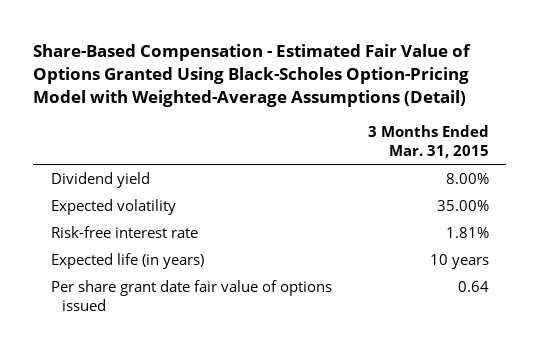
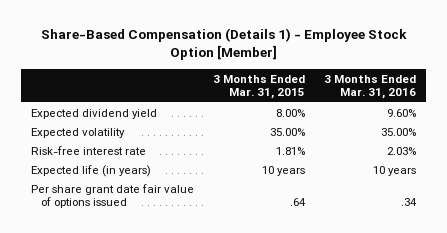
[33,43,472,108] Share-Based Compensation - Estimated Fair Value of Options Granted Using Black-Scholes Option-Pricing Model with Weighted-Average Assumptions (Detail) -> [40,28,407,61] Share-Based Compensation (Details 1) - Employee Stock Option [Member]
none -> [324,74,417,100] 3 Months Ended Mar. 31, 2016
[51,171,151,188] Dividend yield -> [30,108,157,119] Expected dividend yield
[457,280,489,292] 0.64 -> [290,198,307,207] .64

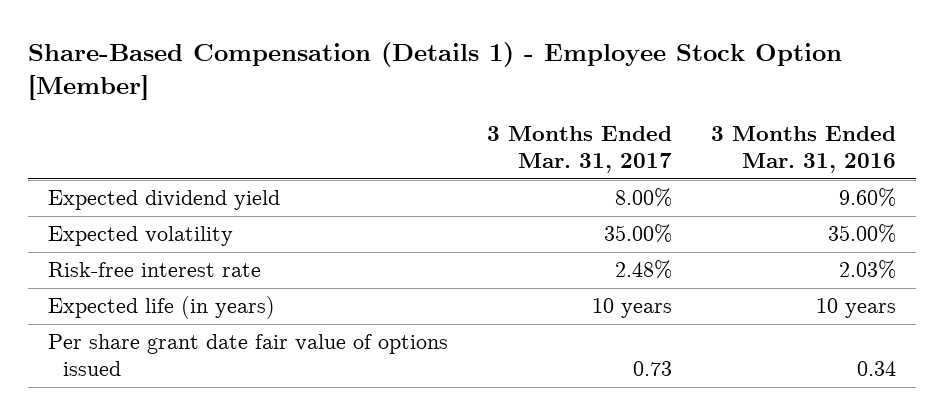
[213,74,306,100] 3 Months Ended Mar. 31, 2015 -> none
none -> [486,125,672,174] 3 Months Ended Mar. 31, 2017
[401,198,418,207] .34 -> [856,361,896,377] 0.34

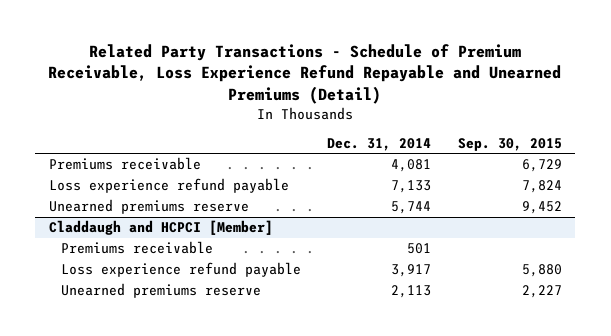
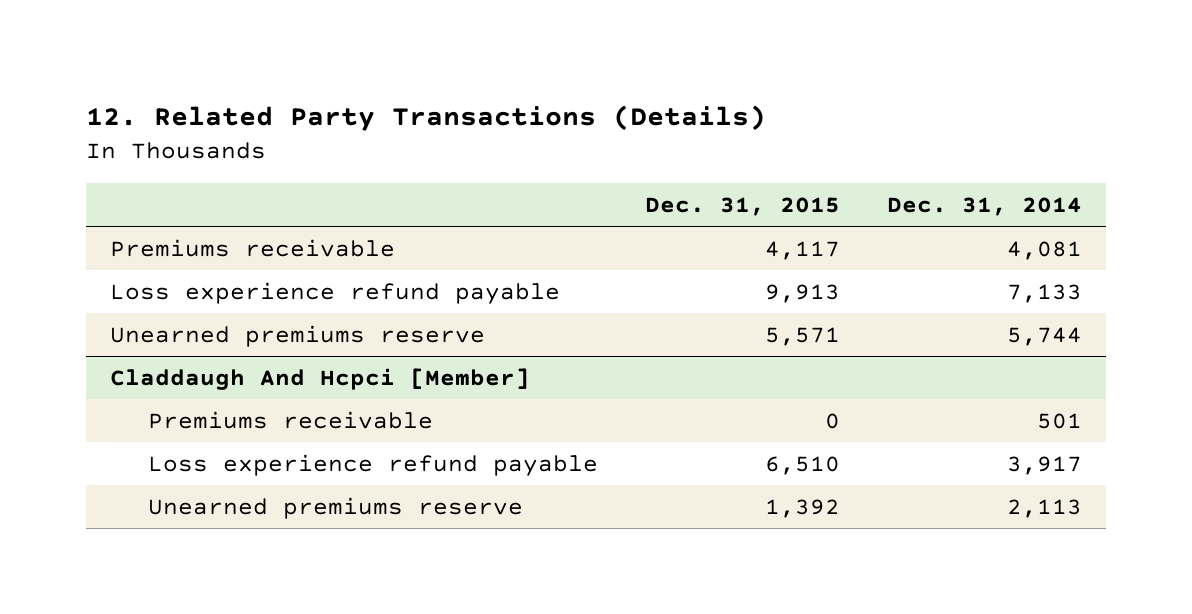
[48,43,562,104] Related Party Transactions - Schedule of Premium Receivable, Loss Experience Refund Repayable and Unearned Premiums (Detail) -> [86,104,767,131] 12. Related Party Transactions (Details)
[458,137,563,151] Sep. 30, 2015 -> none
none -> [645,196,841,216] Dec. 31, 2015
[48,220,273,236] Claddaugh and HCPCI [Member] -> [109,367,530,390] Claddaugh And Hcpci [Member]

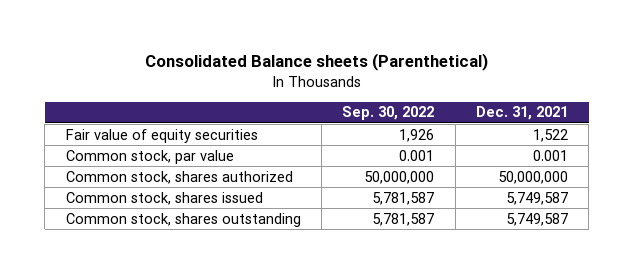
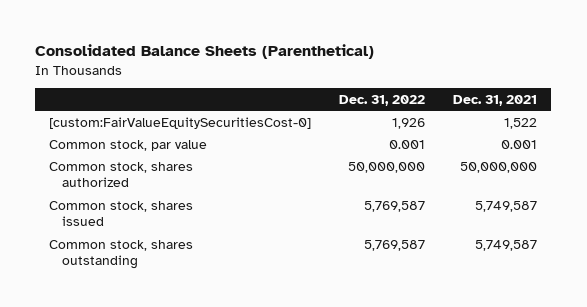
[144,53,488,72] Consolidated Balance sheets (Parenthetical) -> [35,44,375,60] Consolidated Balance Sheets (Parenthetical)
[342,106,435,121] Sep. 30, 2022 -> none
none -> [339,94,426,106] Dec. 31, 2022
[65,128,258,143] Fair value of equity securities -> [49,116,312,129] [custom:FairValueEquitySecuritiesCost-0]

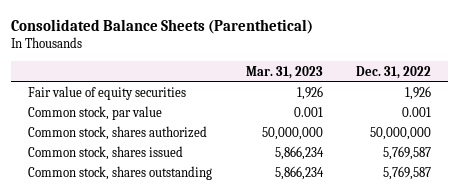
[453,94,538,106] Dec. 31, 2021 -> none
none -> [245,65,323,79] Mar. 31, 2023
[49,116,312,129] [custom:FairValueEquitySecuritiesCost-0] -> [28,85,187,100] Fair value of equity securities

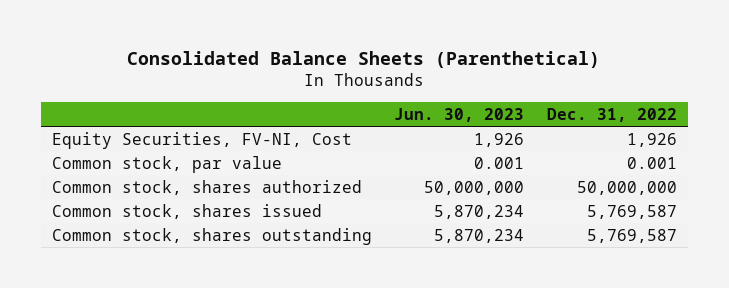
[245,65,323,79] Mar. 31, 2023 -> none
none -> [394,108,525,123] Jun. 30, 2023
[28,85,187,100] Fair value of equity securities -> [51,131,352,149] Equity Securities, FV-NI, Cost

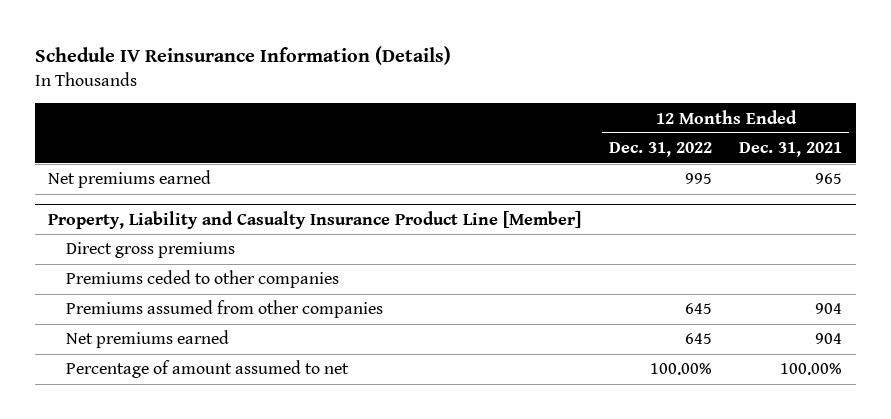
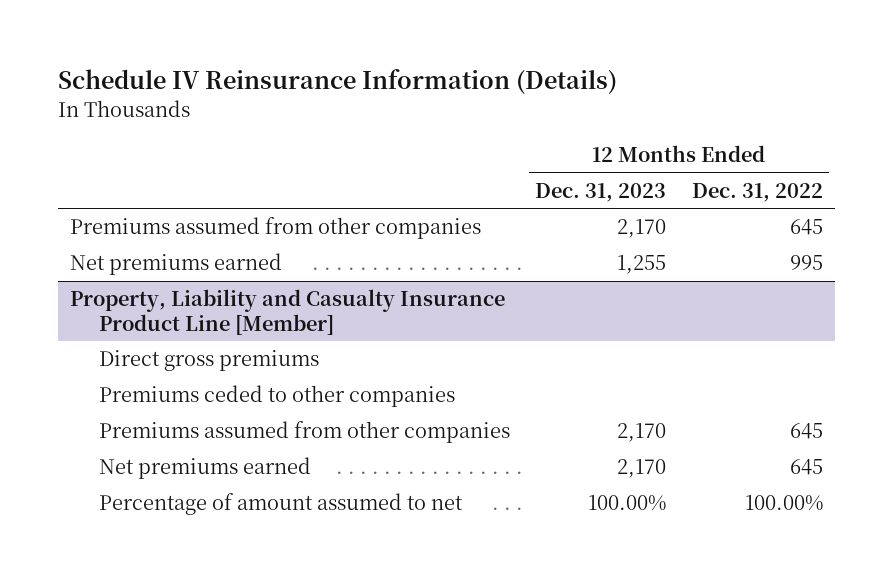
[739,142,843,158] Dec. 31, 2021 -> none
none -> [535,182,667,202] Dec. 31, 2023
none -> [70,217,482,240] Premiums assumed from other companies

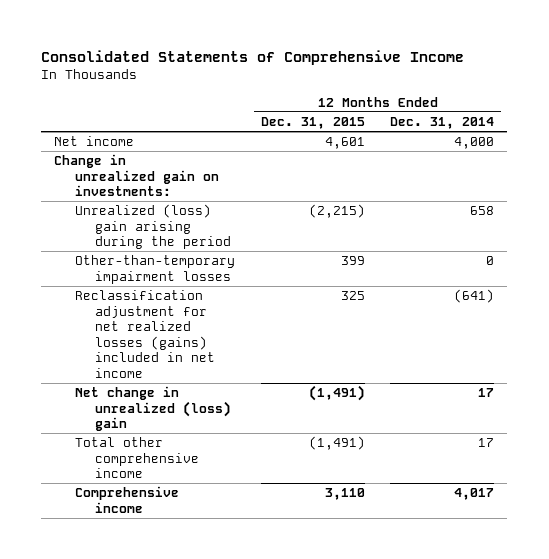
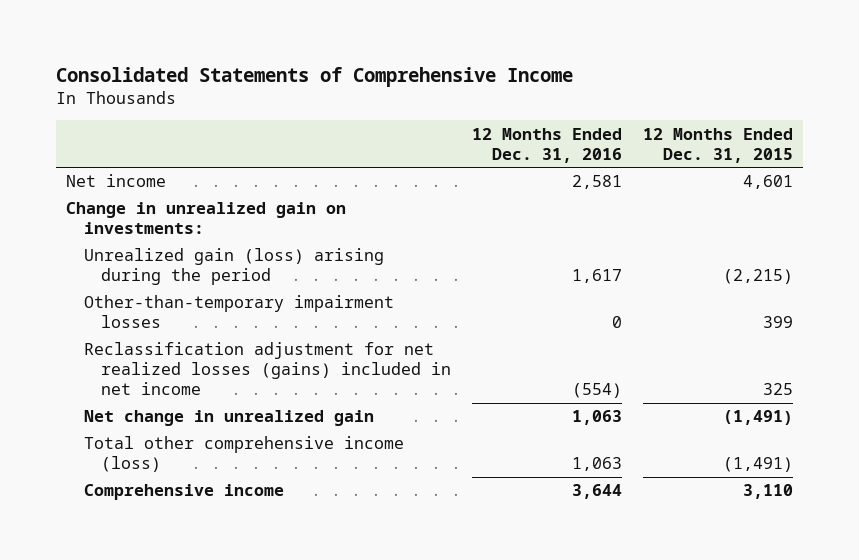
[390,116,495,129] Dec. 31, 2014 -> none
none -> [471,127,622,163] 12 Months Ended Dec. 31, 2016
[74,204,232,250] Unrealized (loss) gain arising during the period -> [83,248,384,286] Unrealized gain (loss) arising during the period
[74,386,232,432] Net change in unrealized (loss) gain -> [83,410,374,427] Net change in unrealized gain
[74,437,200,479] Total other comprehensive income -> [83,436,404,473] Total other comprehensive income (loss)

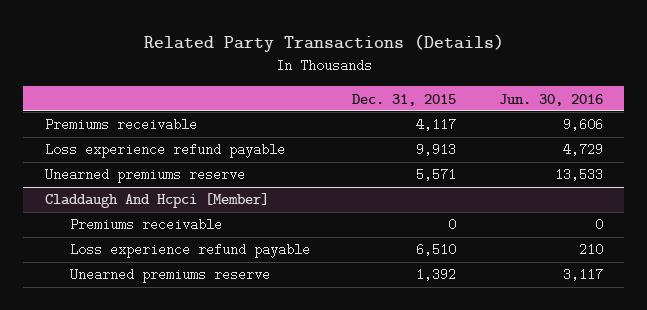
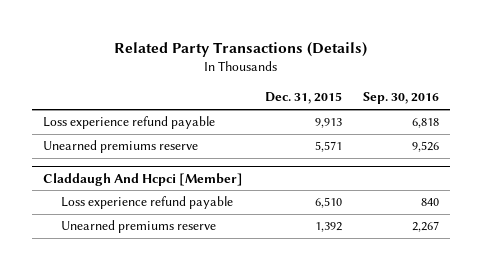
[498,93,603,106] Jun. 30, 2016 -> none
none -> [363,92,440,105] Sep. 30, 2016
[44,118,197,132] Premiums receivable -> none
[69,218,222,232] Premiums receivable -> none

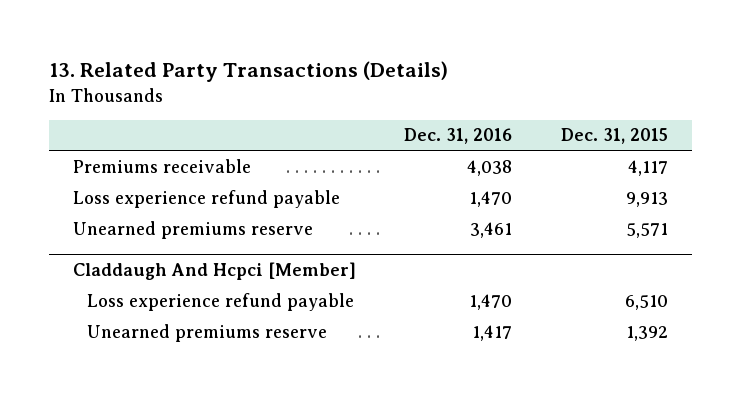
[114,42,368,58] Related Party Transactions (Details) -> [49,61,449,83] 13. Related Party Transactions (Details)
[363,92,440,105] Sep. 30, 2016 -> none
none -> [404,128,513,145] Dec. 31, 2016
none -> [73,158,252,173] Premiums receivable

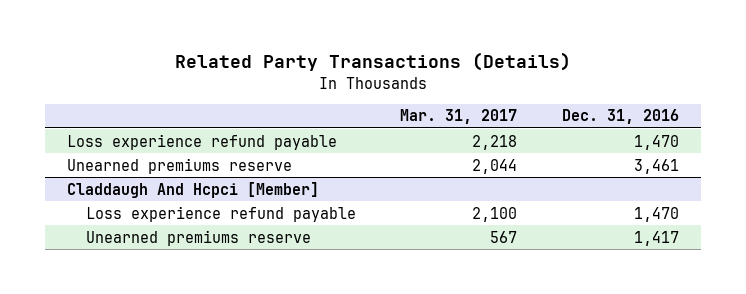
[49,61,449,83] 13. Related Party Transactions (Details) -> [175,52,572,72] Related Party Transactions (Details)
[560,128,668,145] Dec. 31, 2015 -> none
none -> [400,109,518,125] Mar. 31, 2017
[73,158,252,173] Premiums receivable -> none

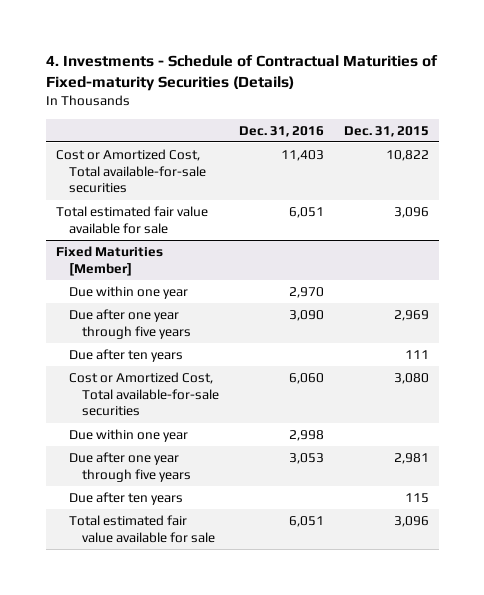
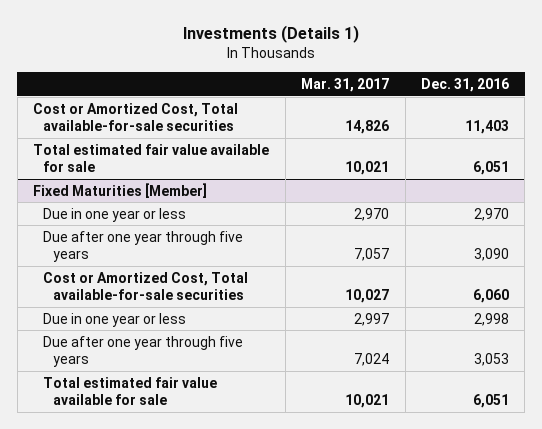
[45,55,438,92] 4. Investments - Schedule of Contractual Maturities of Fixed-maturity Securities (Details) -> [183,25,360,44] Investments (Details 1)
[343,125,429,137] Dec. 31, 2015 -> none
none -> [301,77,390,92] Mar. 31, 2017
[68,285,188,299] Due within one year -> [43,207,187,222] Due in one year or less
[68,348,183,362] Due after ten years -> none
[68,428,188,442] Due within one year -> [43,312,187,327] Due in one year or less
[68,491,183,505] Due after ten years -> none

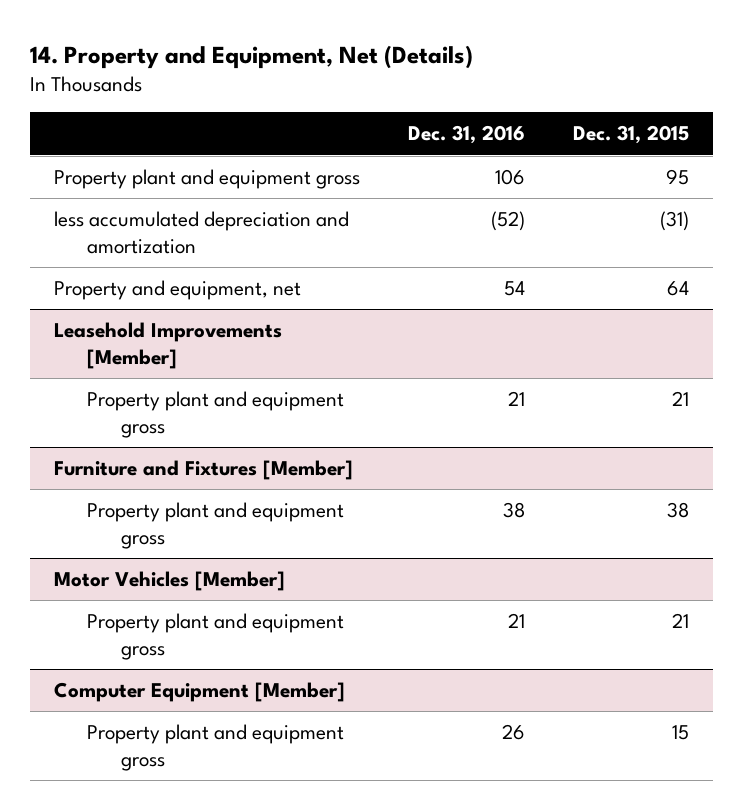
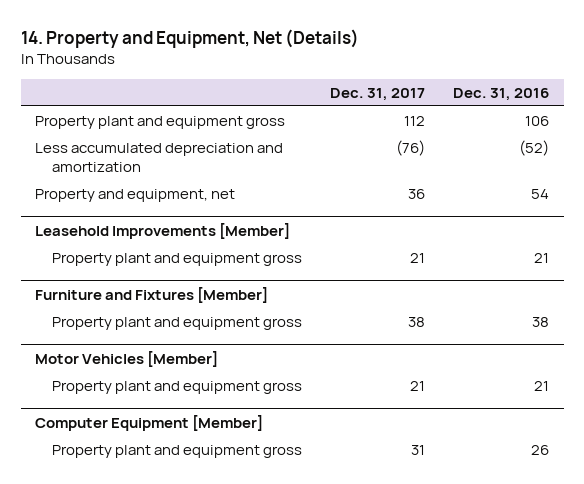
[573,125,690,145] Dec. 31, 2015 -> none
none -> [329,87,425,101] Dec. 31, 2017
[53,211,349,254] less accumulated depreciation and amortization -> [34,142,283,173] Less accumulated depreciation and amortization

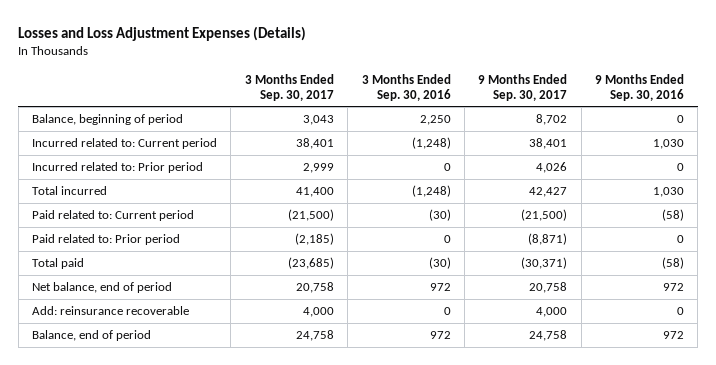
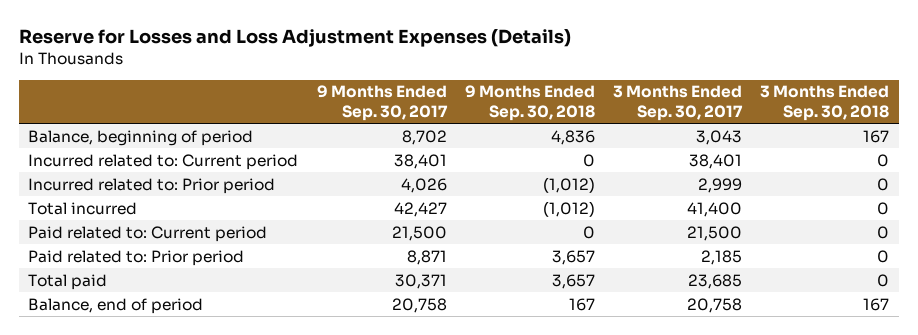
[18,26,307,42] Losses and Loss Adjustment Expenses (Details) -> [19,29,572,48] Reserve for Losses and Loss Adjustment Expenses (Details)
[361,73,451,101] 3 Months Ended Sep. 30, 2016 -> none
[595,73,685,101] 9 Months Ended Sep. 30, 2016 -> none
none -> [464,85,595,122] 9 Months Ended Sep. 30, 2018
none -> [760,85,890,122] 3 Months Ended Sep. 30, 2018
[32,281,173,293] Net balance, end of period -> none
[32,305,190,315] Add: reinsurance recoverable -> none
[287,208,334,221] (21,500) -> [687,225,743,241] 21,500
[521,208,568,221] (21,500) -> [391,225,447,241] 21,500
[294,232,334,245] (2,185) -> [701,249,743,265] 2,185
[528,232,568,245] (8,871) -> [406,249,447,265] 8,871
[287,256,334,269] (23,685) -> [688,273,743,289] 23,685
[521,256,568,269] (30,371) -> [394,273,447,289] 30,371
[295,329,334,341] 24,758 -> [687,297,743,313] 20,758
[529,329,568,341] 24,758 -> [391,297,447,313] 20,758

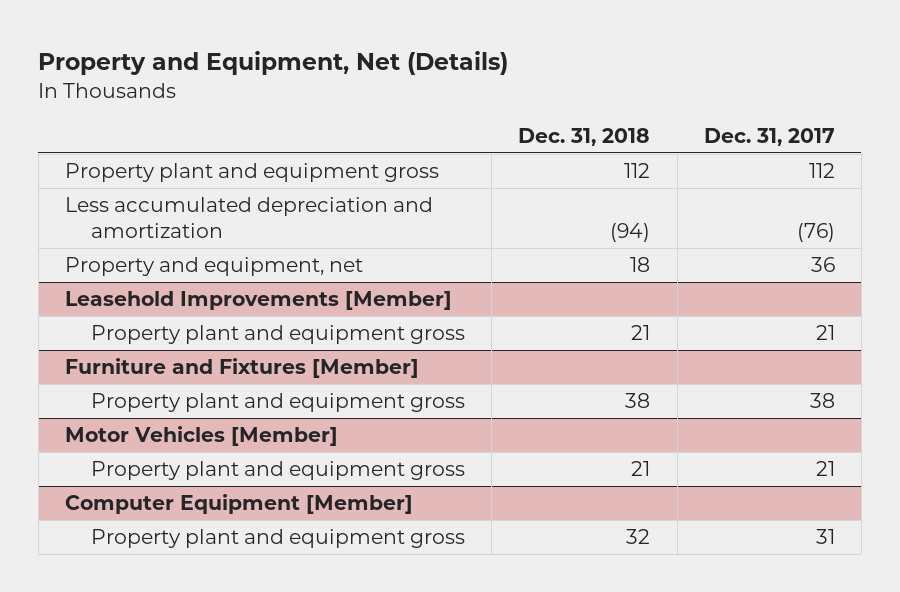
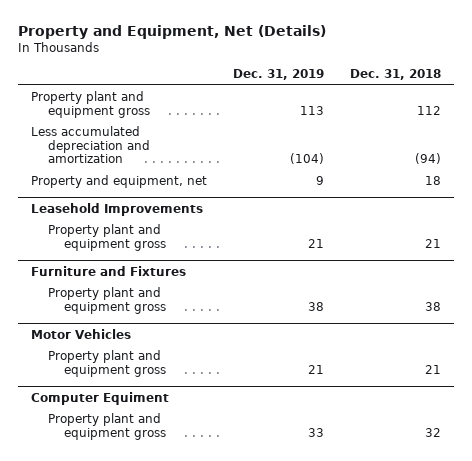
[703,127,835,146] Dec. 31, 2017 -> none
none -> [233,69,325,81] Dec. 31, 2019
[64,291,452,311] Leasehold Improvements [Member] -> [31,202,204,216] Leasehold Improvements
[64,358,419,379] Furniture and Fixtures [Member] -> [31,265,187,276] Furniture and Fixtures
[64,426,338,447] Motor Vehicles [Member] -> [31,328,132,339] Motor Vehicles
[64,494,413,515] Computer Equipment [Member] -> [31,391,170,405] Computer Equiment

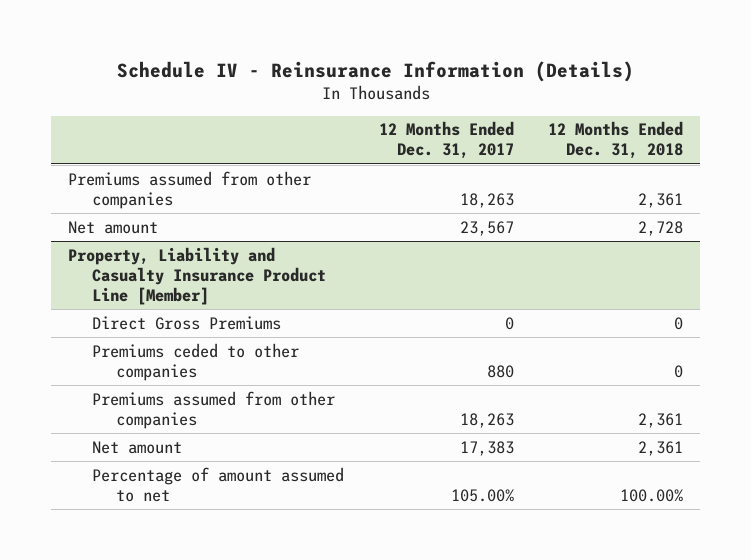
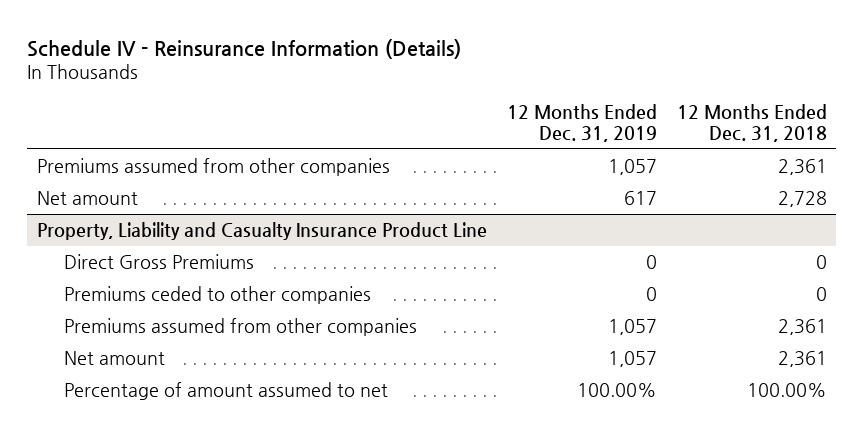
[378,121,514,160] 12 Months Ended Dec. 31, 2017 -> none
none -> [506,104,657,142] 12 Months Ended Dec. 31, 2019
[68,246,327,306] Property, Liability and Casualty Insurance Product Line [Member] -> [37,222,488,241] Property, Liability and Casualty Insurance Product Line

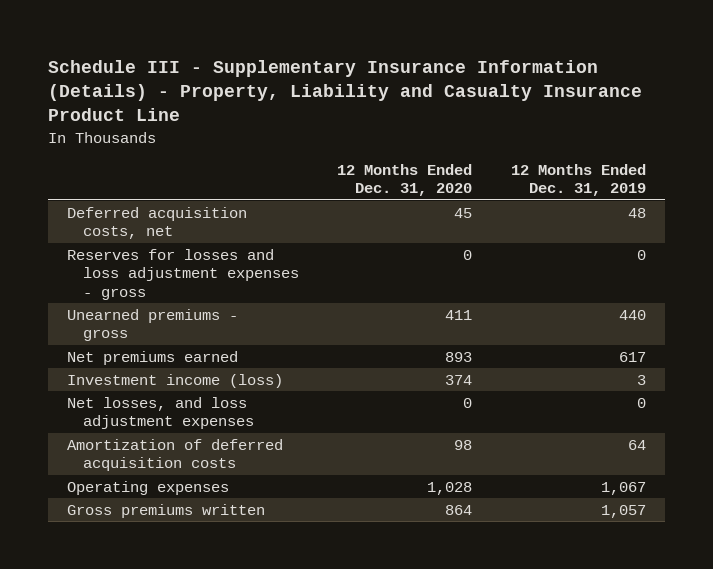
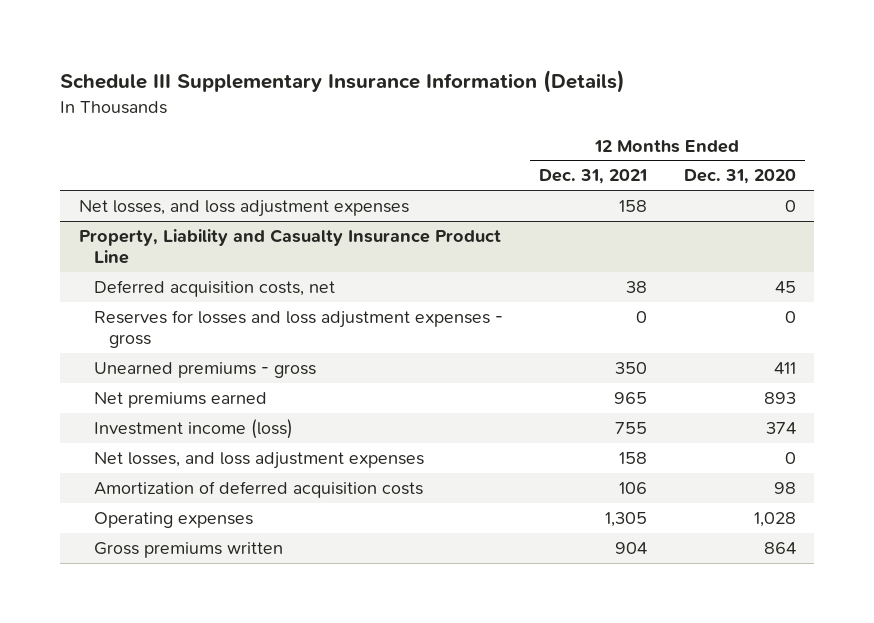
[48,59,643,122] Schedule III - Supplementary Insurance Information (Details) - Property, Liability and Casualty Insurance Product Line -> [60,70,626,94] Schedule III Supplementary Insurance Information (Details)
[510,163,646,197] 12 Months Ended Dec. 31, 2019 -> none
none -> [539,169,648,185] Dec. 31, 2021
none -> [78,199,409,217] Net losses, and loss adjustment expenses
none -> [78,228,501,264] Property, Liability and Casualty Insurance Product Line

